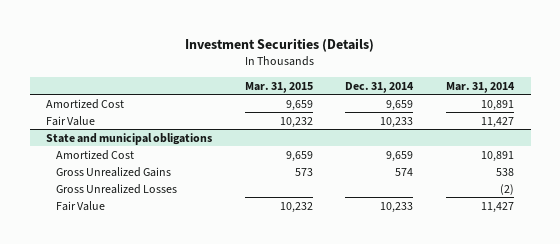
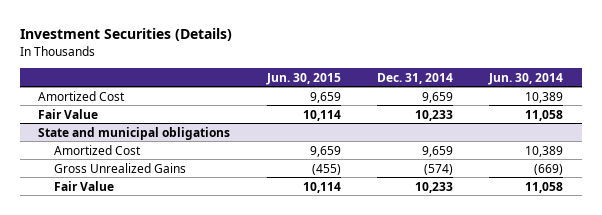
[244,81,313,93] Mar. 31, 2015 -> none
[446,81,516,93] Mar. 31, 2014 -> none
none -> [265,72,341,85] Jun. 30, 2015
none -> [488,72,564,85] Jun. 30, 2014
[55,183,177,194] Gross Unrealized Losses -> none
[395,167,414,176] 574 -> [424,163,454,175] (574)

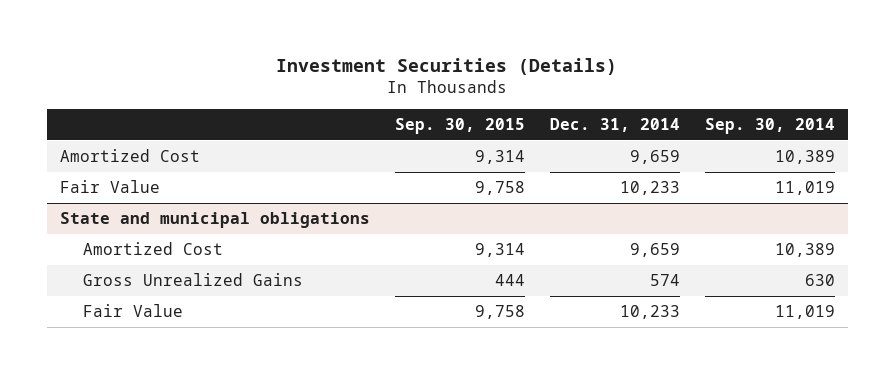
[265,72,341,85] Jun. 30, 2015 -> none
[488,72,564,85] Jun. 30, 2014 -> none
none -> [394,117,525,134] Sep. 30, 2015
none -> [705,117,836,134] Sep. 30, 2014
[424,163,454,175] (574) -> [650,274,681,287] 574

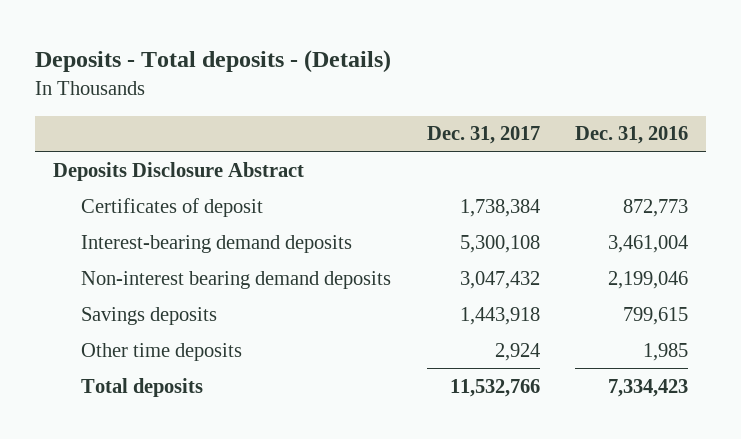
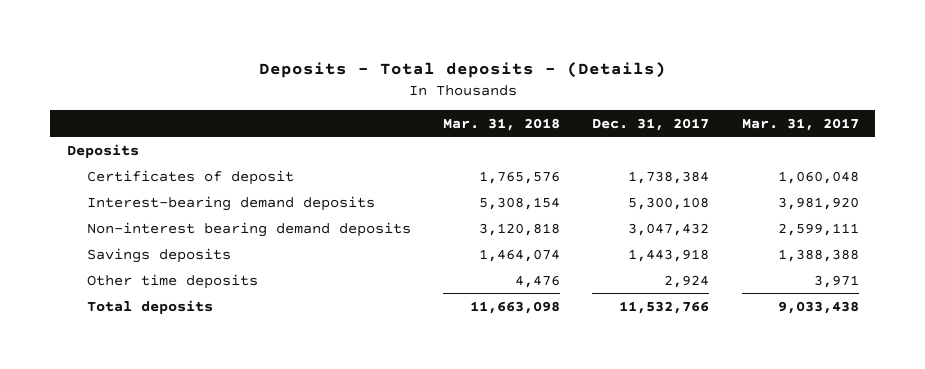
[575,126,689,145] Dec. 31, 2016 -> none
none -> [443,117,561,131] Mar. 31, 2018
none -> [741,117,859,131] Mar. 31, 2017
[52,161,304,181] Deposits Disclosure Abstract -> [66,143,139,158] Deposits

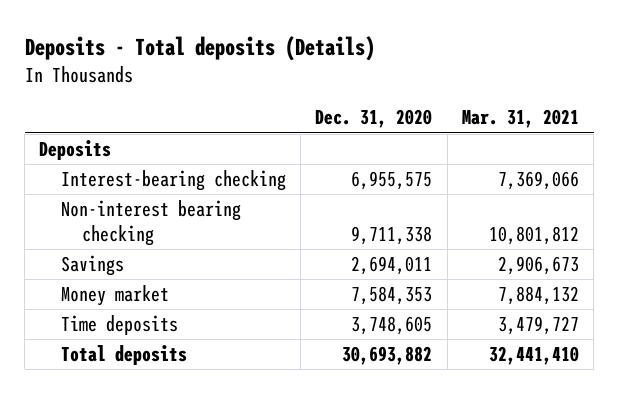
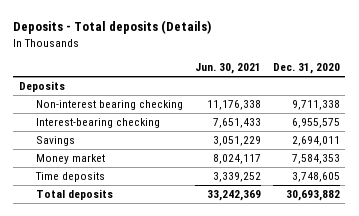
[462,109,580,129] Mar. 31, 2021 -> none
none -> [194,63,261,75] Jun. 30, 2021
[60,170,286,192] Interest-bearing checking -> [36,118,161,129] Interest-bearing checking

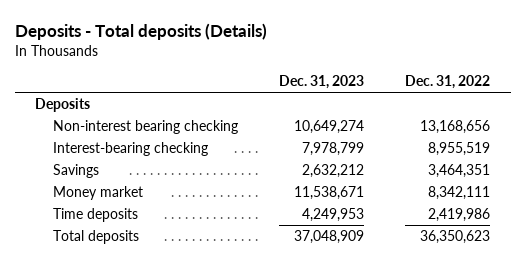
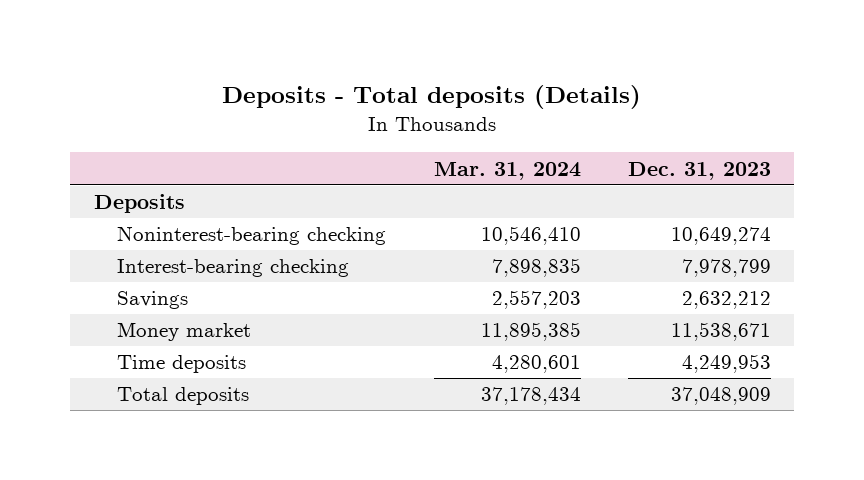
[405,75,491,90] Dec. 31, 2022 -> none
none -> [433,161,581,180] Mar. 31, 2024
[52,120,238,135] Non-interest bearing checking -> [117,226,387,246] Noninterest-bearing checking

